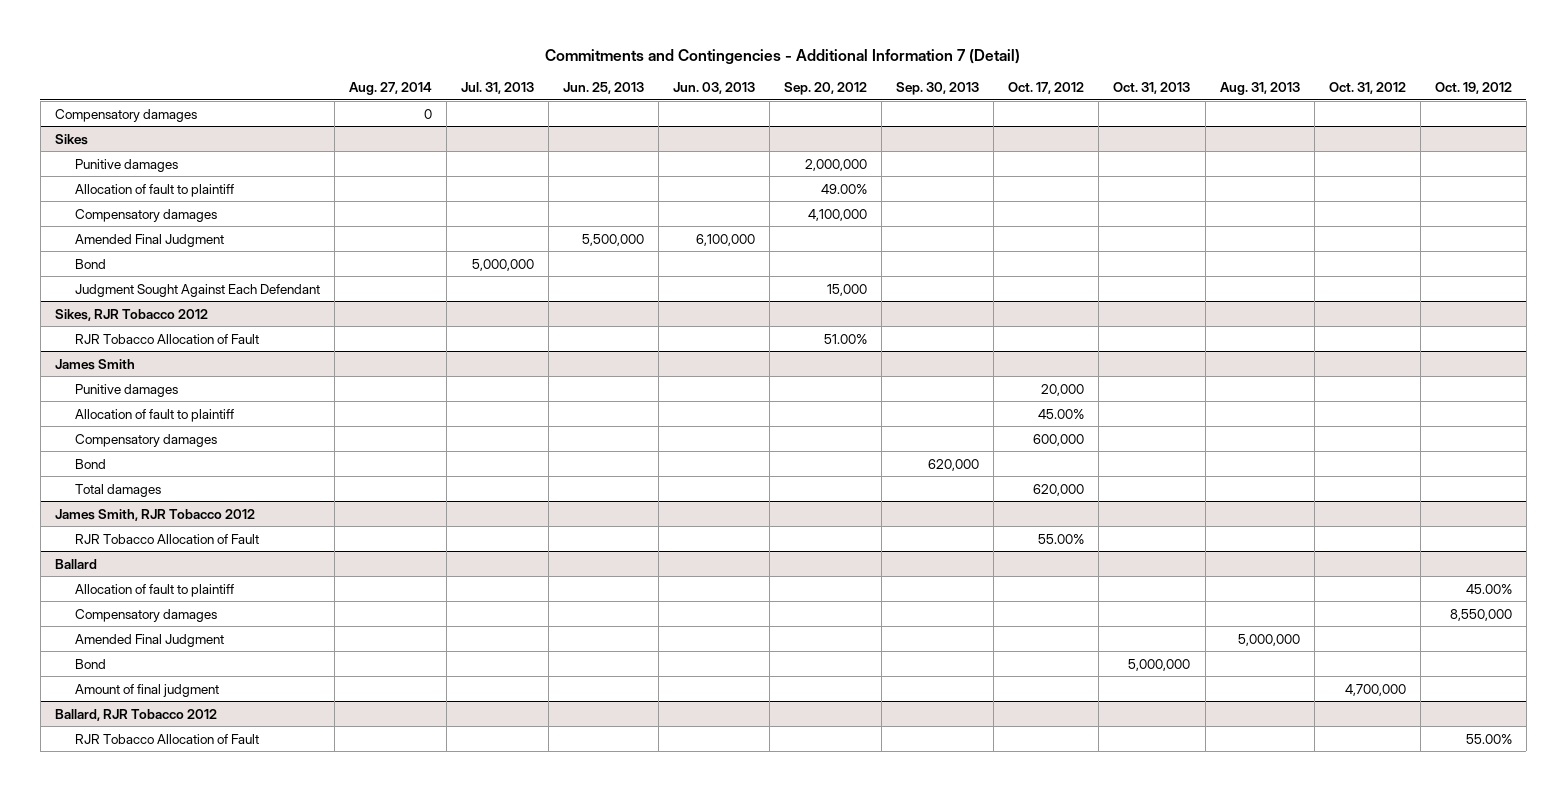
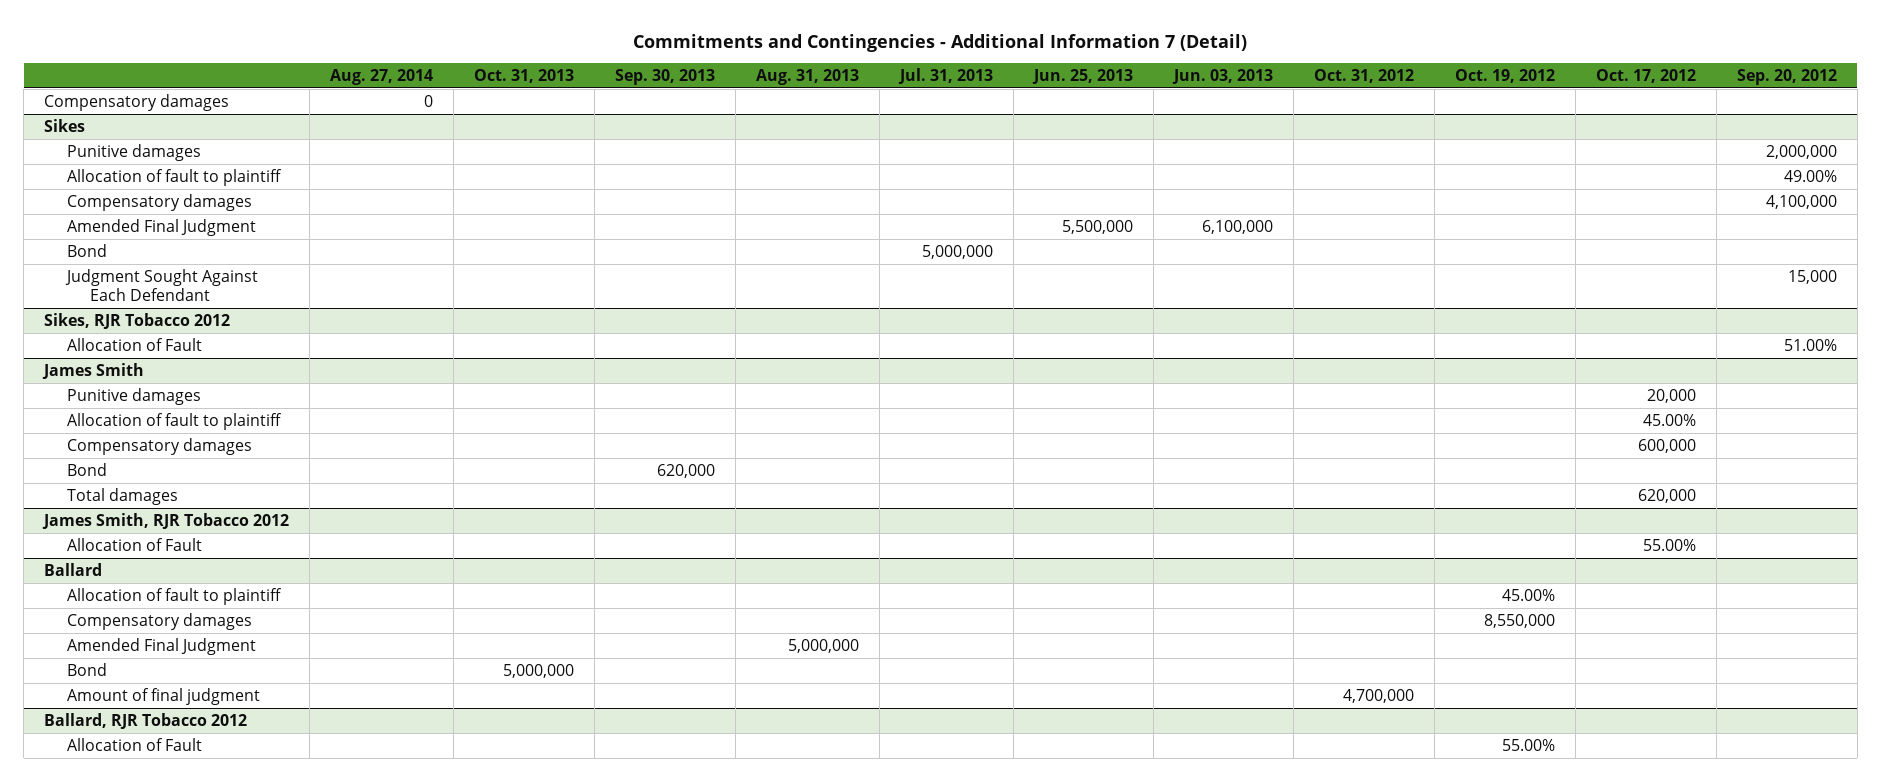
[74,333,259,344] RJR Tobacco Allocation of Fault -> [67,337,203,351] Allocation of Fault
[74,533,259,544] RJR Tobacco Allocation of Fault -> [67,537,203,551] Allocation of Fault
[74,733,259,744] RJR Tobacco Allocation of Fault -> [67,737,203,751] Allocation of Fault

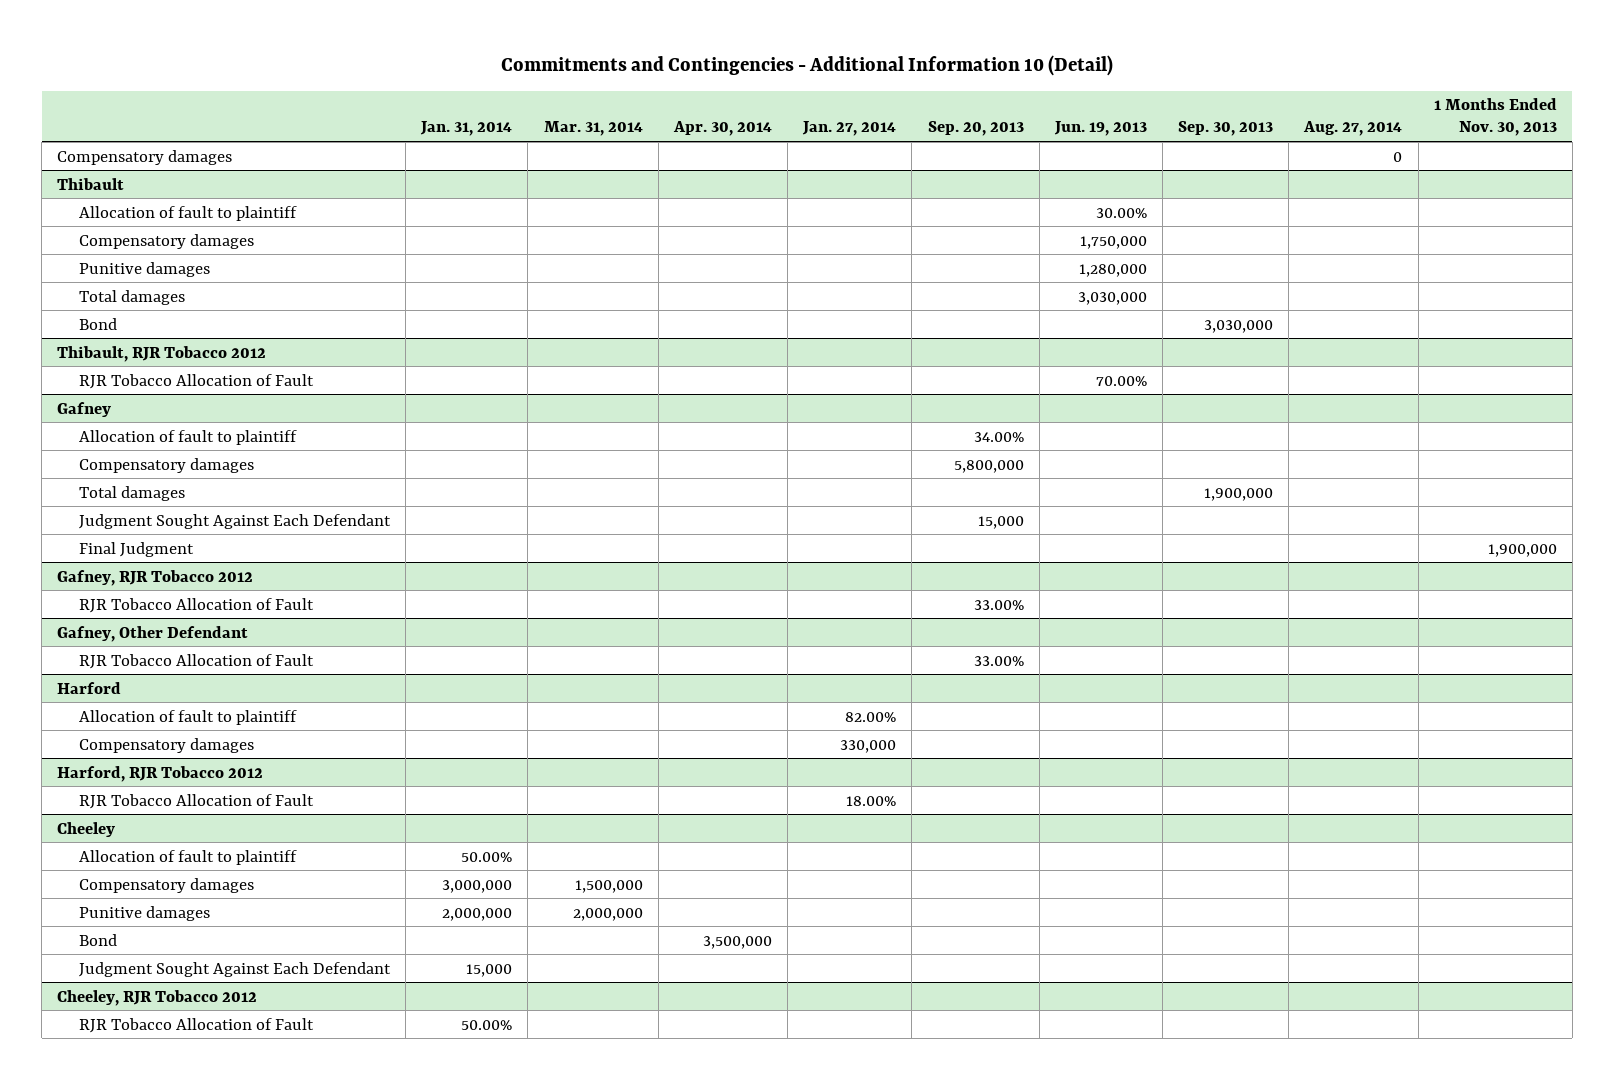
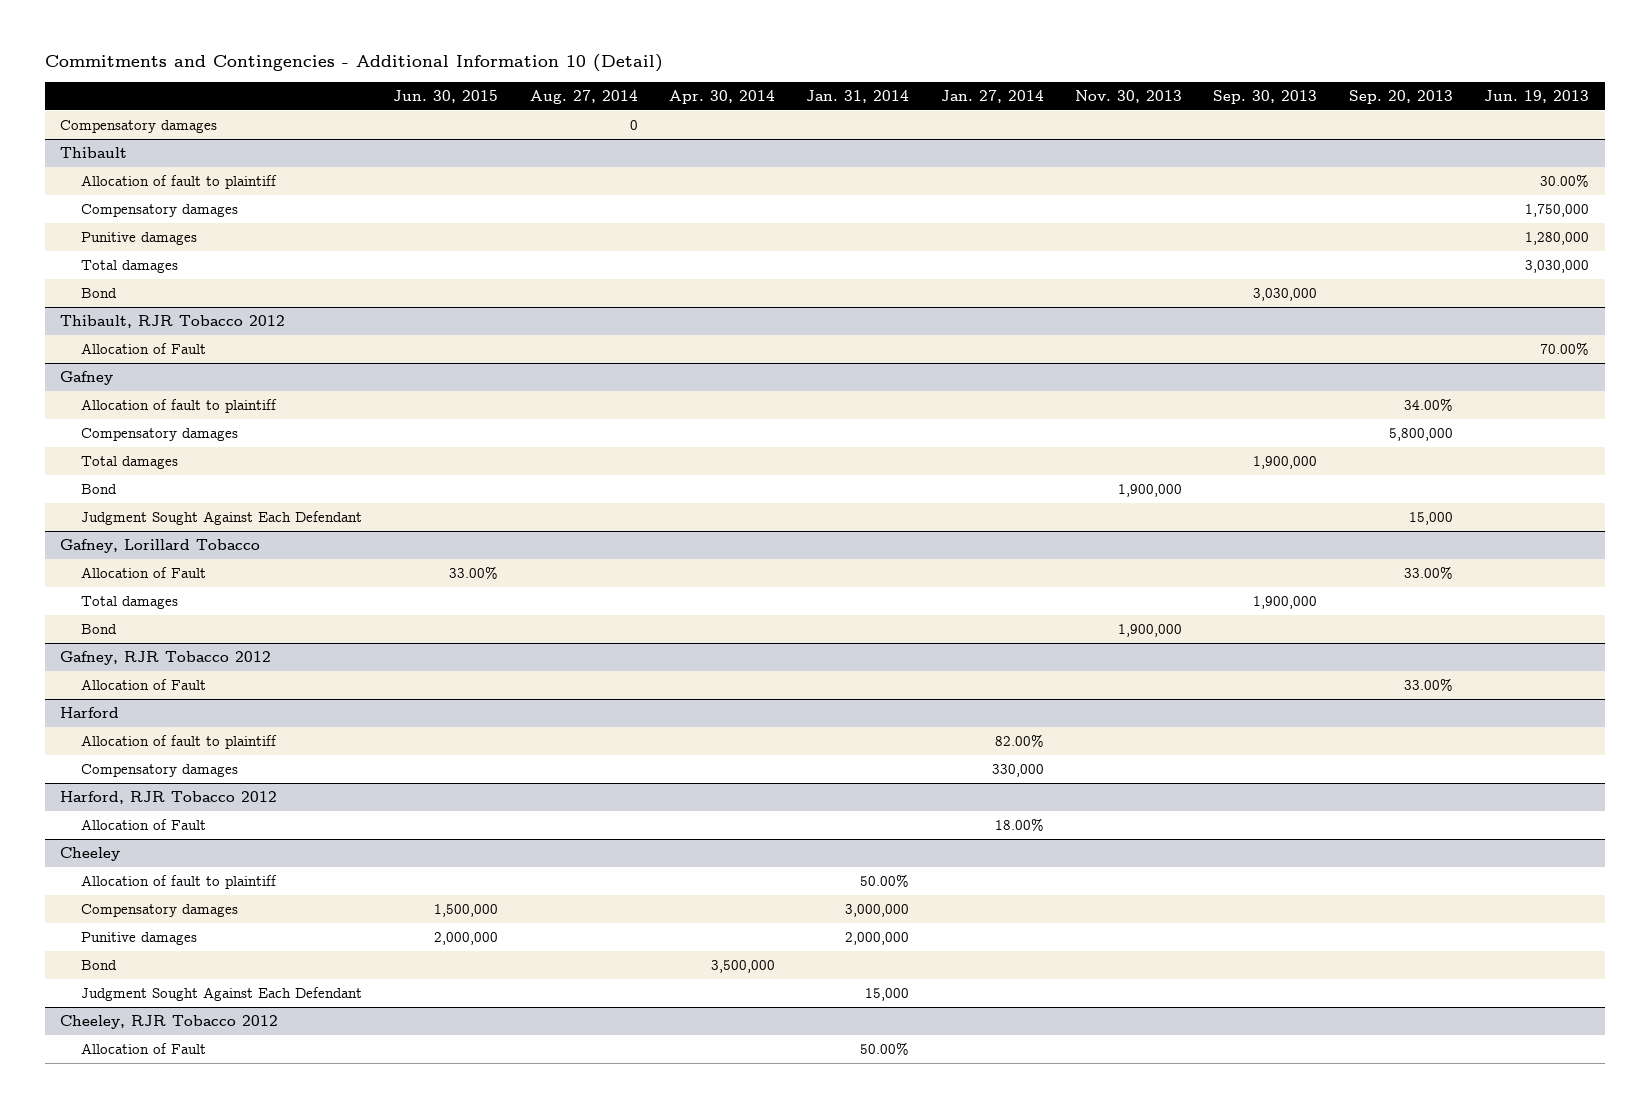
[543,121,643,137] Mar. 31, 2014 -> none
[1433,98,1557,137] 1 Months Ended Nov. 30, 2013 -> none
none -> [393,89,499,103] Jun. 30, 2015
none -> [1075,89,1183,103] Nov. 30, 2013
[79,373,315,389] RJR Tobacco Allocation of Fault -> [80,342,206,354] Allocation of Fault
none -> [80,483,117,494] Bond
[79,541,195,557] Final Judgment -> none
none -> [60,538,261,553] Gafney, Lorillard Tobacco
none -> [80,566,206,578] Allocation of Fault
none -> [80,595,178,609] Total damages
none -> [80,623,117,634] Bond
[57,625,249,642] Gafney, Other Defendant -> none
[79,653,315,669] RJR Tobacco Allocation of Fault -> none
[79,597,315,613] RJR Tobacco Allocation of Fault -> [80,678,206,690] Allocation of Fault
[79,793,315,809] RJR Tobacco Allocation of Fault -> [80,818,206,830] Allocation of Fault
[79,1017,315,1033] RJR Tobacco Allocation of Fault -> [80,1042,206,1054] Allocation of Fault

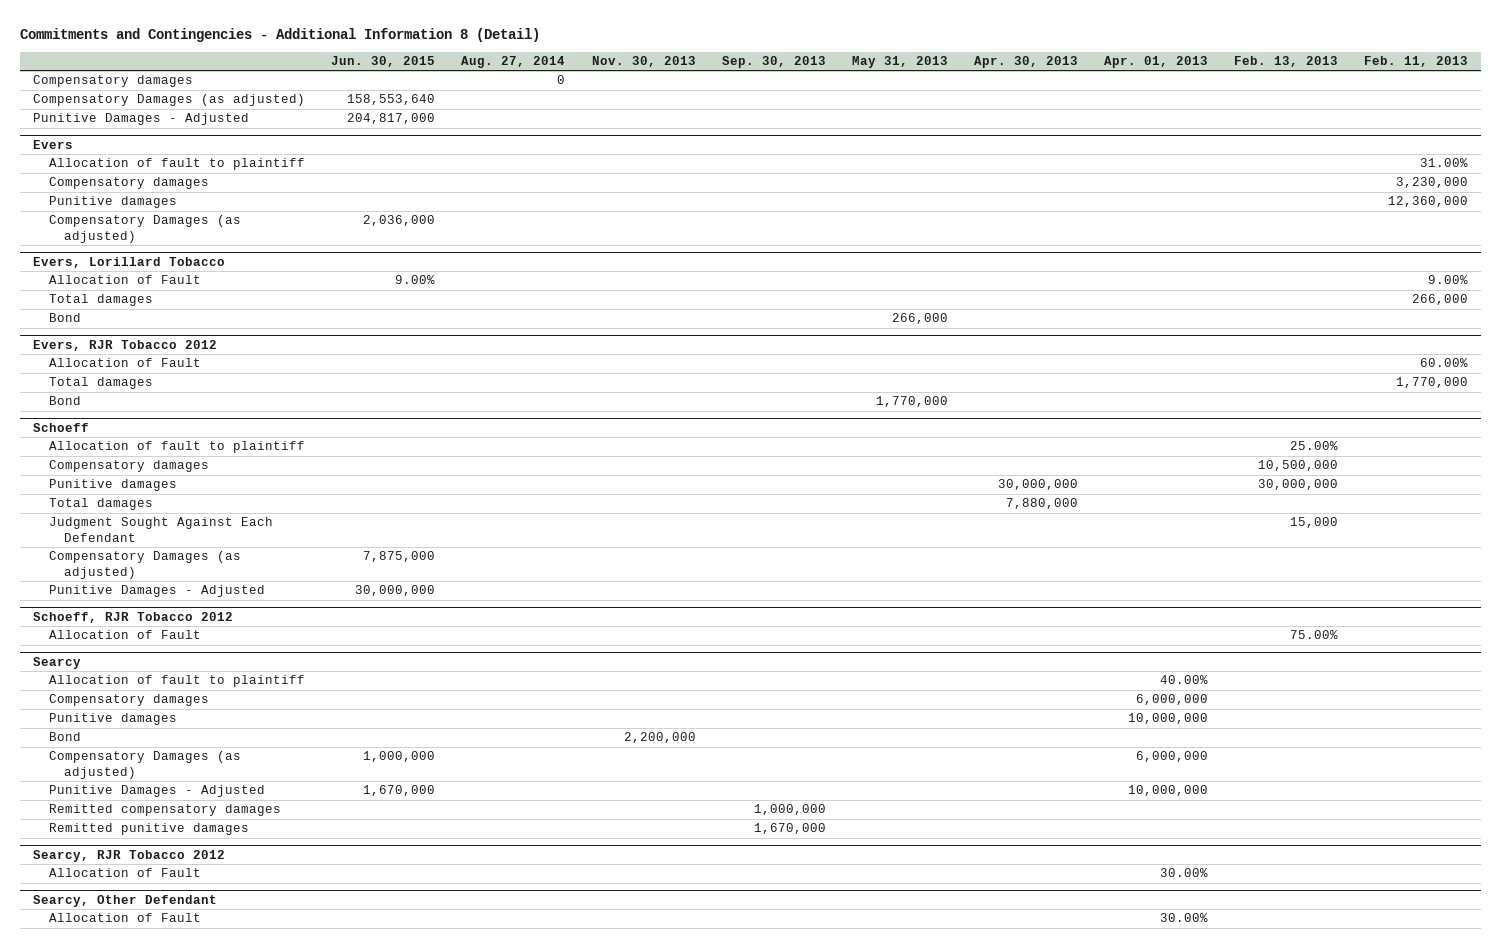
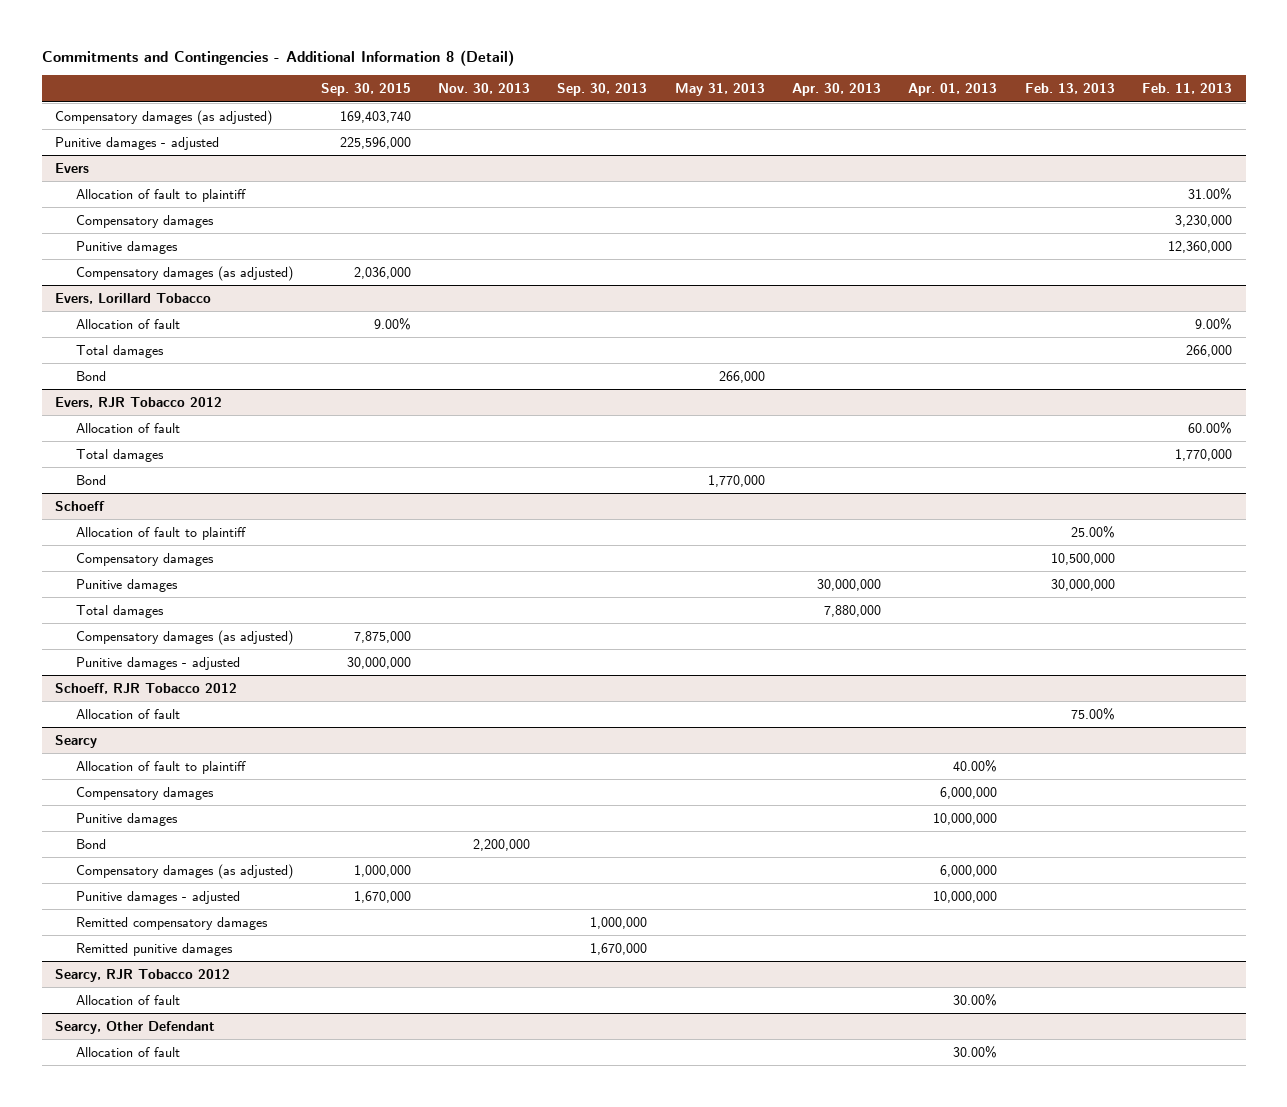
[331,55,436,67] Jun. 30, 2015 -> none
[461,55,566,68] Aug. 27, 2014 -> none
none -> [320,83,411,97] Sep. 30, 2015
[33,75,194,88] Compensatory damages -> none
[33,94,306,107] Compensatory Damages (as adjusted) -> [55,109,273,125] Compensatory damages (as adjusted)
[33,113,250,126] Punitive Damages - Adjusted -> [55,136,220,150] Punitive damages - adjusted
[48,215,241,243] Compensatory Damages (as adjusted) -> [76,265,294,281] Compensatory damages (as adjusted)
[48,275,201,285] Allocation of Fault -> [76,318,181,329] Allocation of fault
[48,358,201,368] Allocation of Fault -> [76,422,181,433] Allocation of fault
[48,517,273,542] Judgment Sought Against Each Defendant -> none
[48,551,241,579] Compensatory Damages (as adjusted) -> [76,629,294,645] Compensatory damages (as adjusted)
[48,585,265,598] Punitive Damages - Adjusted -> [76,656,241,670] Punitive damages - adjusted
[48,630,201,640] Allocation of Fault -> [76,708,181,719] Allocation of fault
[48,751,241,779] Compensatory Damages (as adjusted) -> [76,863,294,879] Compensatory damages (as adjusted)
[48,785,265,798] Punitive Damages - Adjusted -> [76,890,241,904] Punitive damages - adjusted
[48,868,201,878] Allocation of Fault -> [76,994,181,1005] Allocation of fault
[48,913,201,923] Allocation of Fault -> [76,1046,181,1057] Allocation of fault

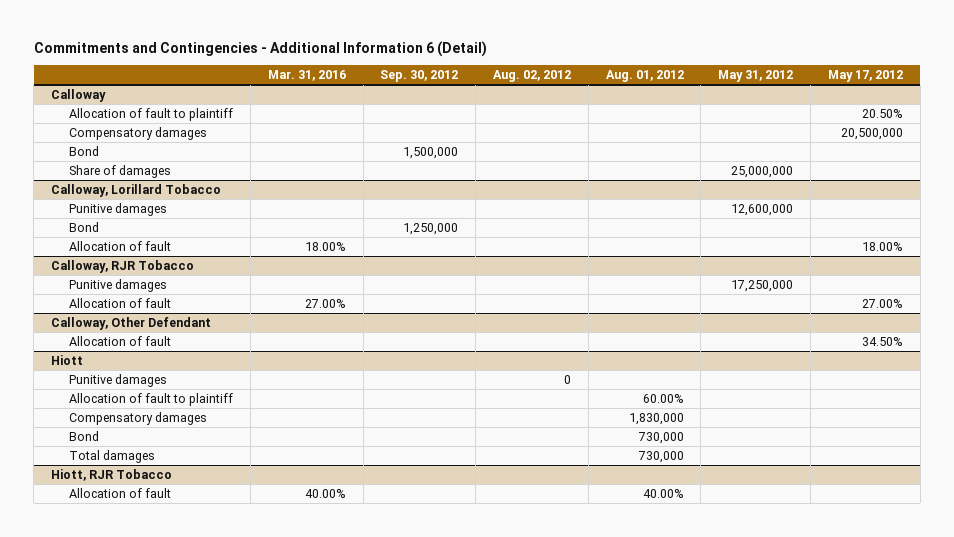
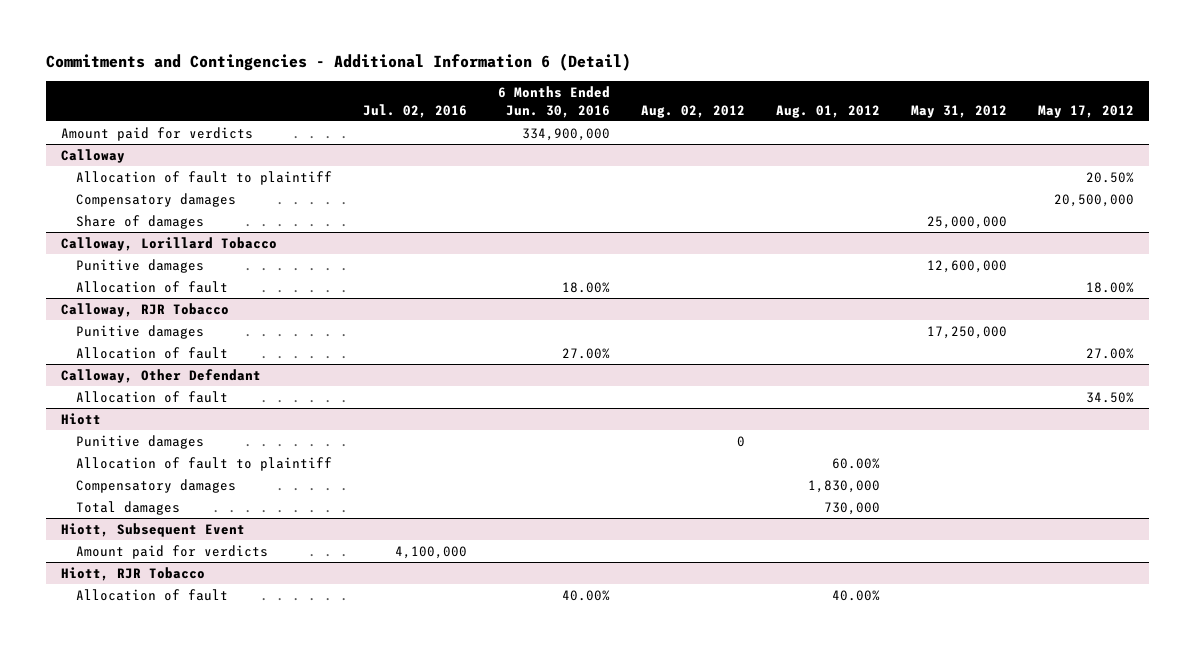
[267,70,346,82] Mar. 31, 2016 -> none
[380,70,459,83] Sep. 30, 2012 -> none
none -> [363,103,468,118] Jul. 02, 2016
none -> [498,85,611,118] 6 Months Ended Jun. 30, 2016
none -> [61,126,254,141] Amount paid for verdicts
[69,145,100,156] Bond -> none
[69,221,100,232] Bond -> none
[69,430,100,441] Bond -> none
none -> [61,522,246,537] Hiott, Subsequent Event
none -> [76,544,269,559] Amount paid for verdicts

